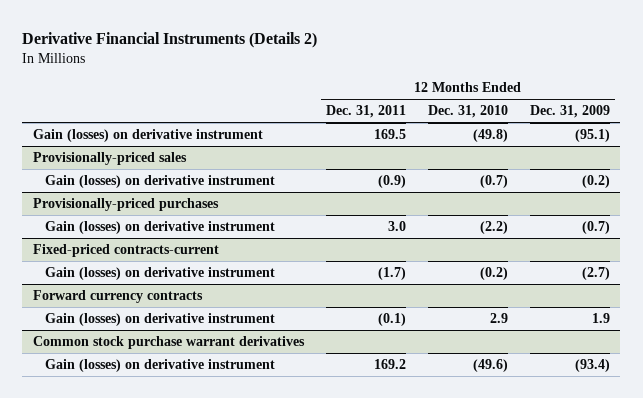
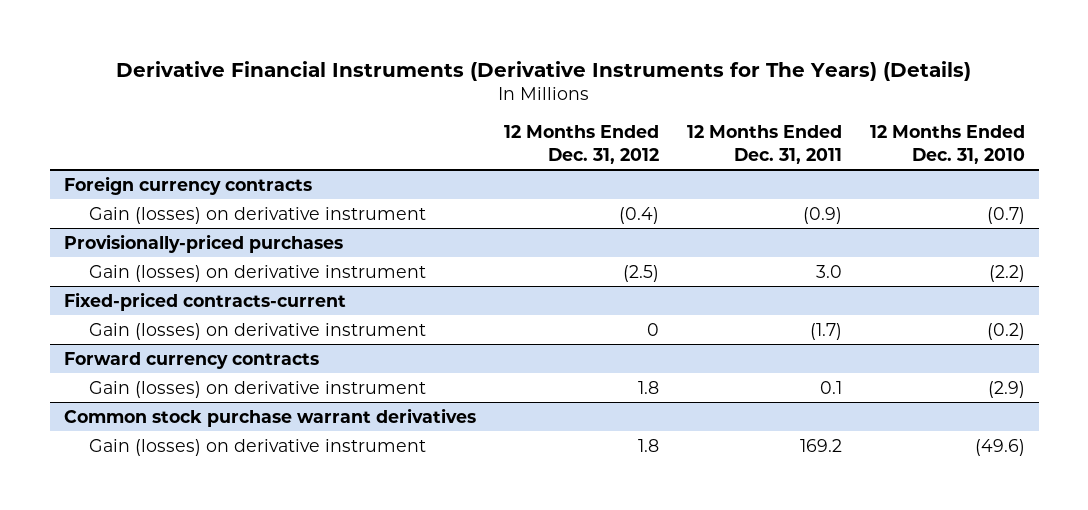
[22,31,318,48] Derivative Financial Instruments (Details 2) -> [116,60,972,81] Derivative Financial Instruments (Derivative Instruments for The Years) (Details)
[529,105,610,119] Dec. 31, 2009 -> none
none -> [503,125,659,165] 12 Months Ended Dec. 31, 2012
[33,128,264,142] Gain (losses) on derivative instrument -> none
[33,151,188,165] Provisionally-priced sales -> none
none -> [63,175,312,195] Foreign currency contracts
[378,312,407,326] (0.1) -> [819,380,842,394] 0.1
[489,312,508,323] 2.9 -> [987,380,1025,398] (2.9)

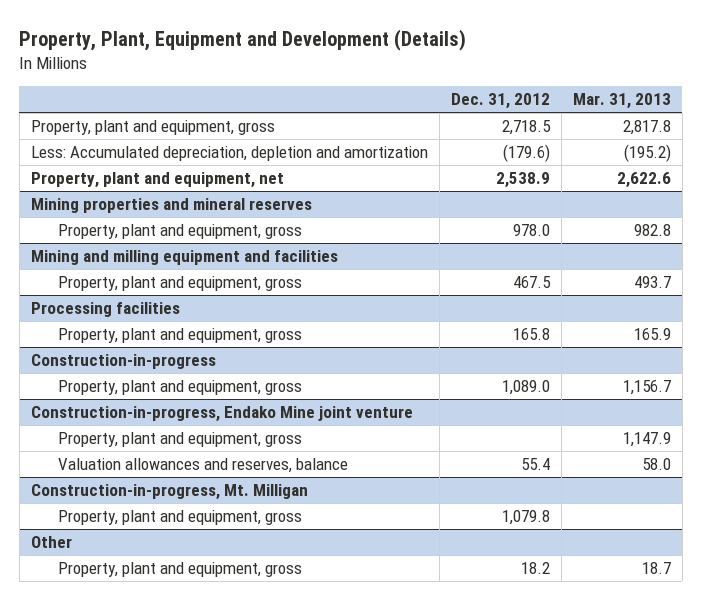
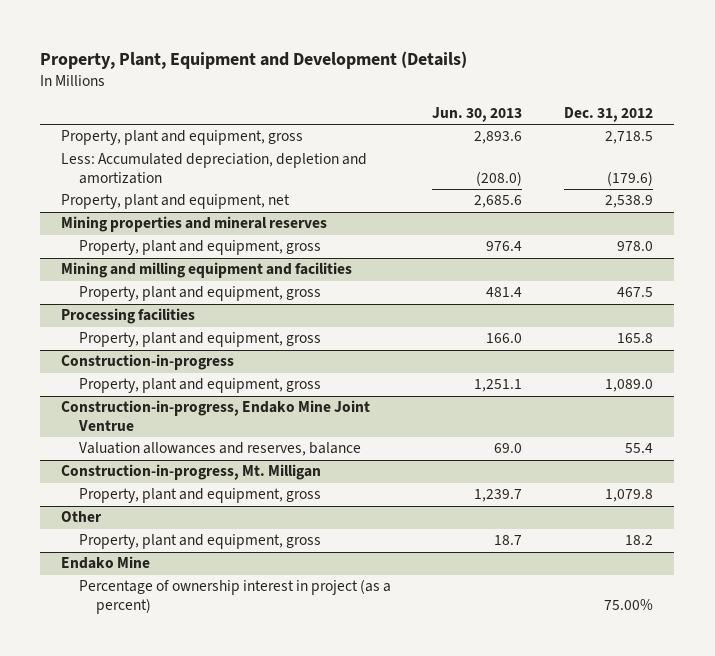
[572,93,671,110] Mar. 31, 2013 -> none
none -> [432,107,523,123] Jun. 30, 2013
[57,432,302,448] Property, plant and equipment, gross -> none
[30,406,413,423] Construction-in-progress, Endako Mine joint venture -> [61,400,371,432] Construction-in-progress, Endako Mine Joint Ventrue
none -> [61,556,151,570] Endako Mine
none -> [78,579,391,615] Percentage of ownership interest in project (as a percent)

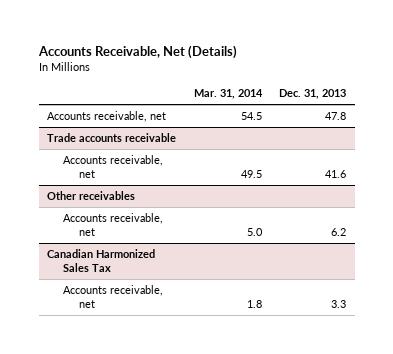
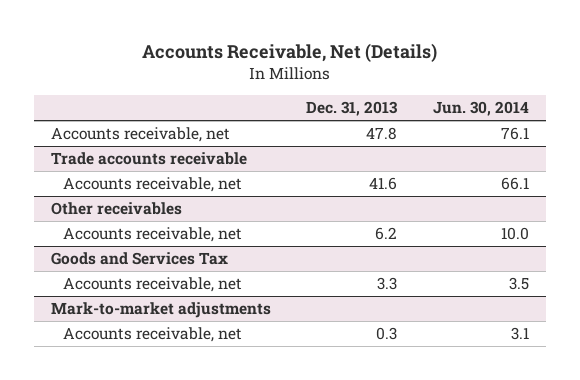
[193,89,263,100] Mar. 31, 2014 -> none
none -> [432,101,529,117] Jun. 30, 2014
[47,249,156,273] Canadian Harmonized Sales Tax -> none
none -> [51,252,229,266] Goods and Services Tax
none -> [51,302,272,319] Mark-to-market adjustments
none -> [62,327,242,343] Accounts receivable, net

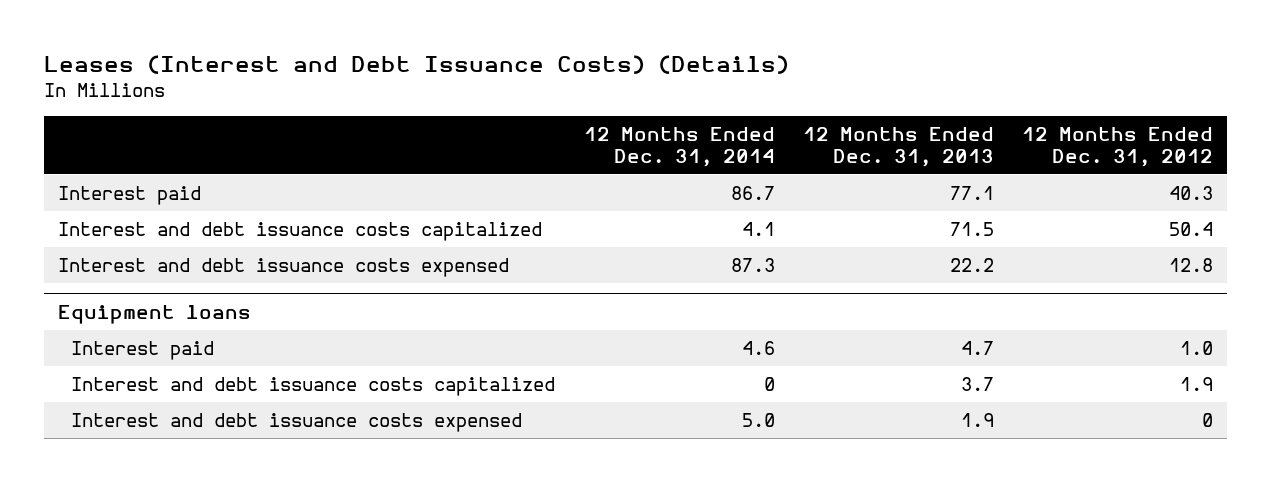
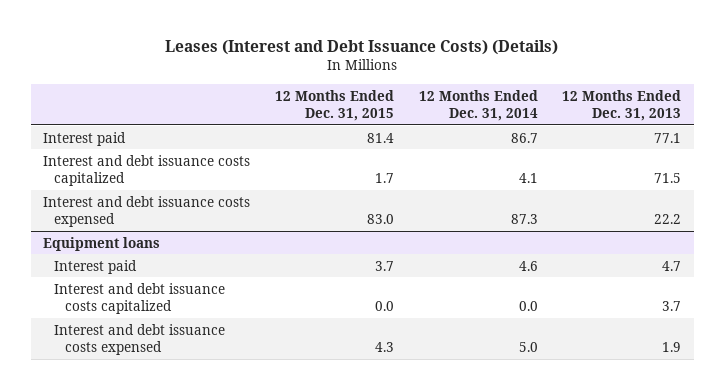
[1022,126,1214,167] 12 Months Ended Dec. 31, 2012 -> none
none -> [274,89,394,122] 12 Months Ended Dec. 31, 2015
[763,376,775,391] 0 -> [518,301,538,312] 0.0

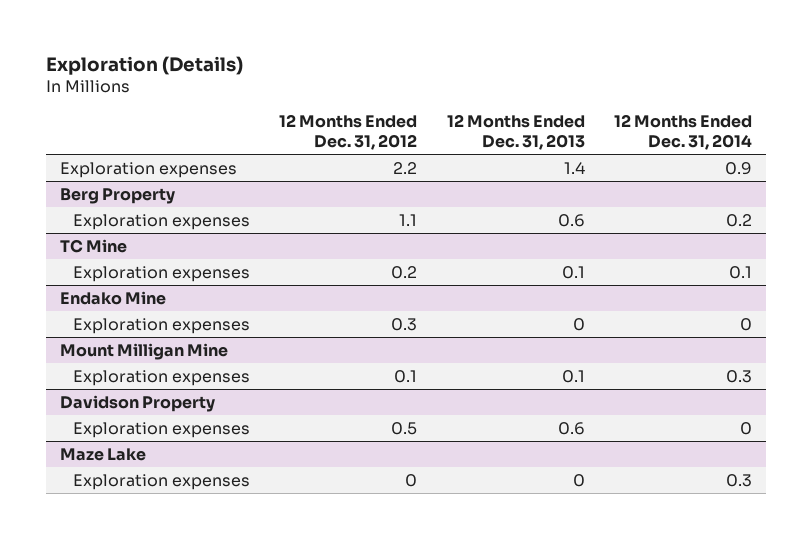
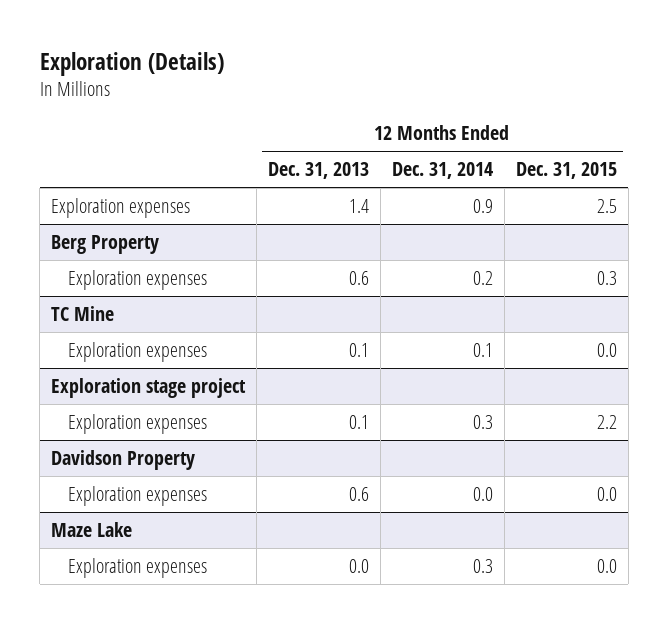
[279,114,418,151] 12 Months Ended Dec. 31, 2012 -> none
none -> [515,162,617,180] Dec. 31, 2015
[60,290,167,305] Endako Mine -> none
[73,317,251,334] Exploration expenses -> none
[60,342,229,360] Mount Milligan Mine -> [51,377,247,398] Exploration stage project
[739,421,752,435] 0 -> [472,486,493,501] 0.0
[572,473,585,487] 0 -> [348,558,369,573] 0.0

